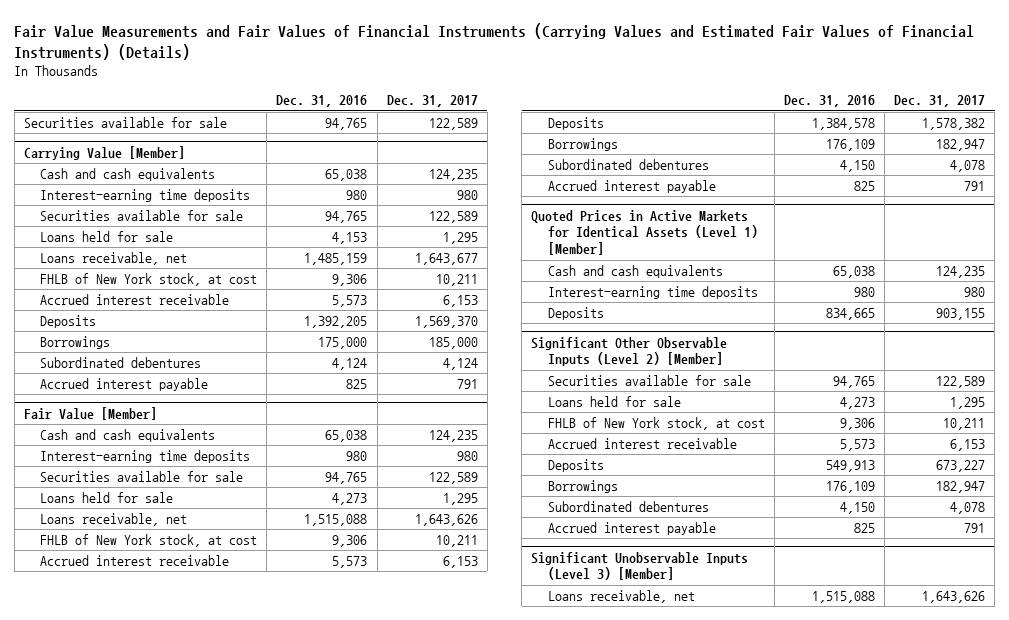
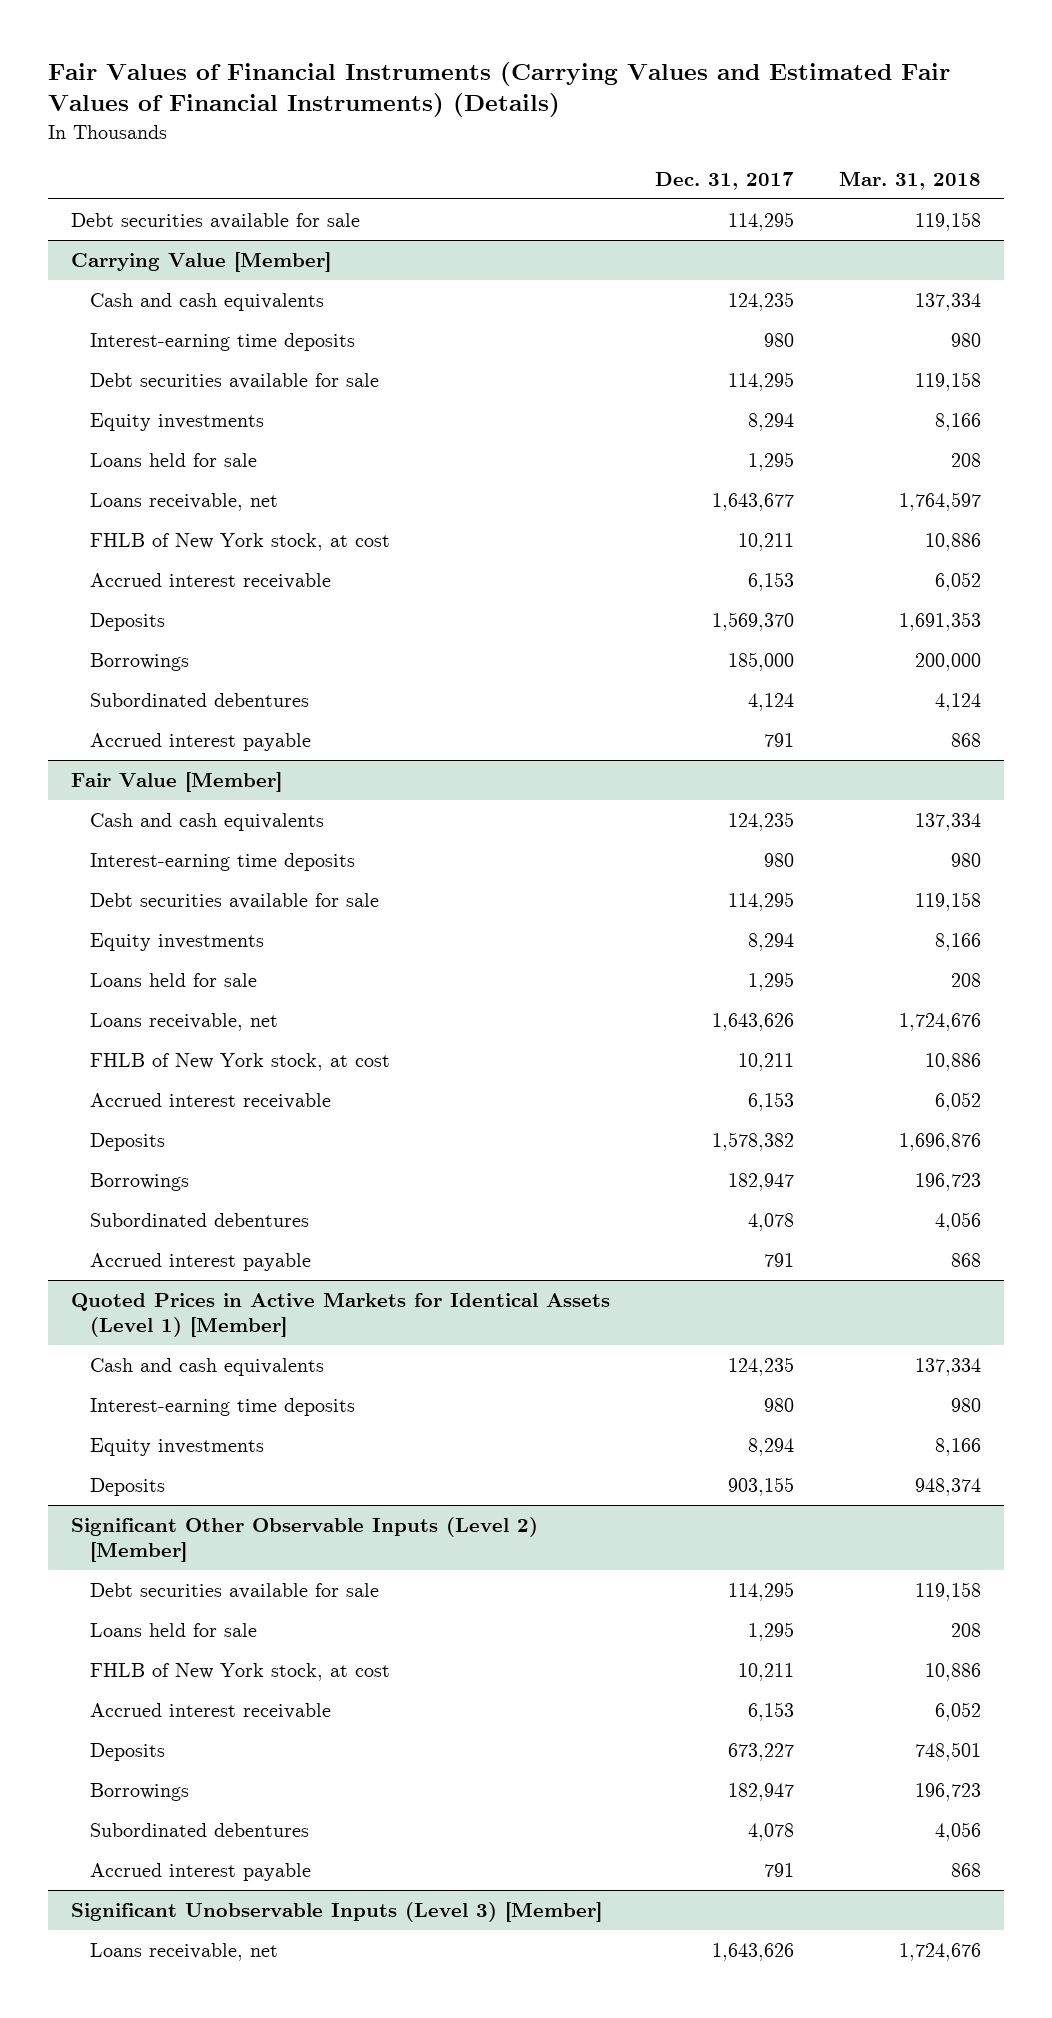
[14,22,975,60] Fair Value Measurements and Fair Values of Financial Instruments (Carrying Values and Estimated Fair Values of Financial Instruments) (Details) -> [48,61,951,118] Fair Values of Financial Instruments (Carrying Values and Estimated Fair Values of Financial Instruments) (Details)
[276,95,368,108] Dec. 31, 2016 -> none
none -> [839,170,982,190] Mar. 31, 2018
[23,117,227,129] Securities available for sale -> [71,212,361,229] Debt securities available for sale
[428,118,478,131] 122,589 -> [728,211,795,231] 114,295
[40,210,244,222] Securities available for sale -> [90,372,380,389] Debt securities available for sale
[428,211,478,224] 122,589 -> [728,371,795,391] 114,295
none -> [90,412,265,431] Equity investments
[40,471,244,483] Securities available for sale -> [90,892,380,909] Debt securities available for sale
[428,472,478,485] 122,589 -> [728,891,795,911] 114,295
none -> [90,932,265,951] Equity investments
none -> [90,1437,265,1456] Equity investments
[547,375,751,387] Securities available for sale -> [90,1582,380,1599] Debt securities available for sale
[936,376,986,389] 122,589 -> [728,1581,795,1601] 114,295

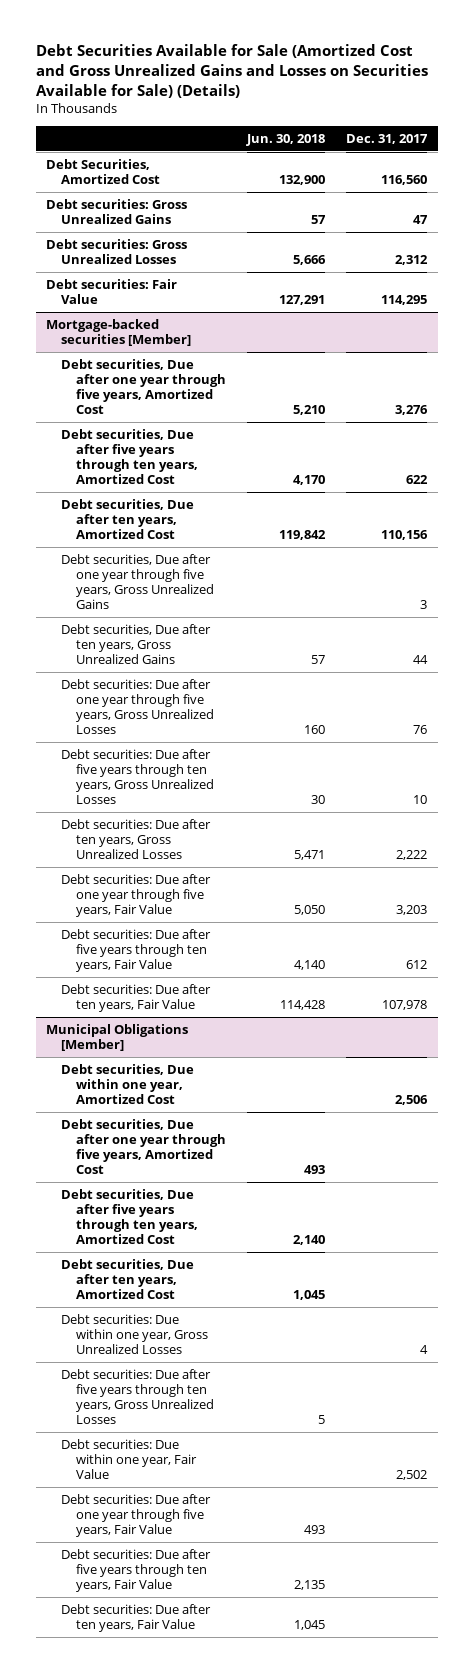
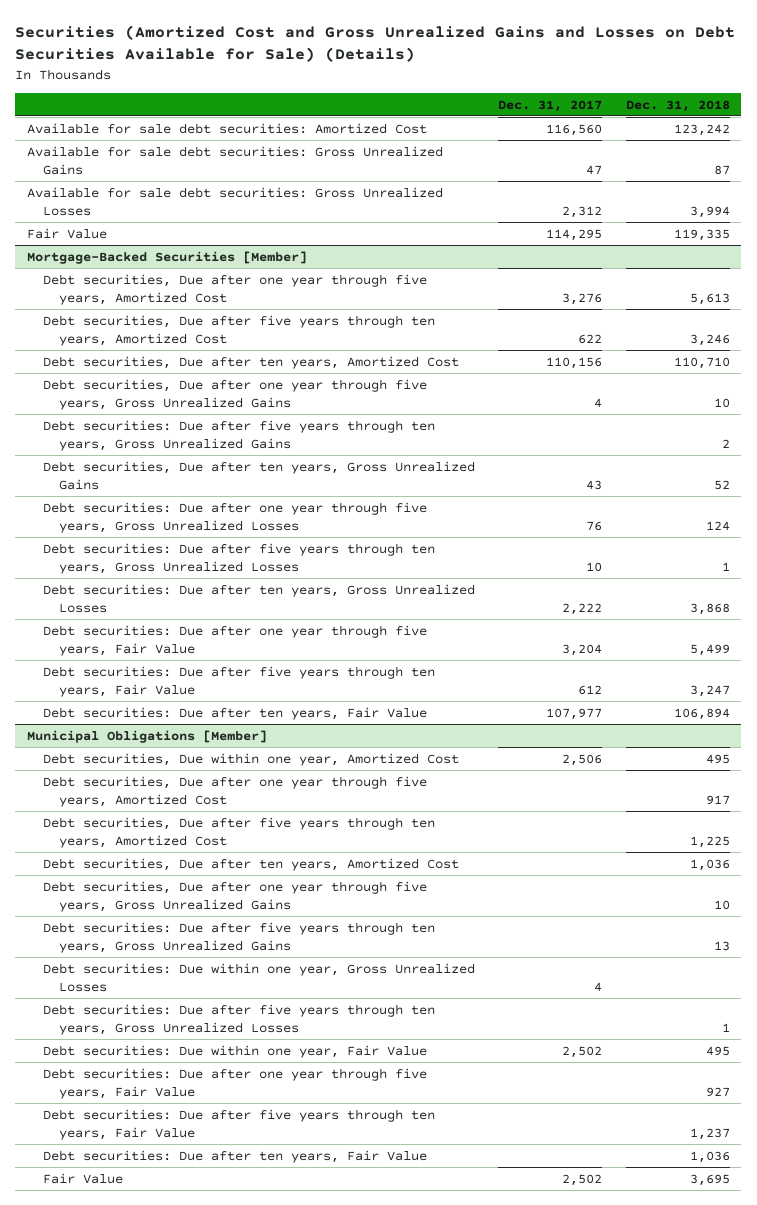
[35,43,428,98] Debt Securities Available for Sale (Amortized Cost and Gross Unrealized Gains and Losses on Securities Available for Sale) (Details) -> [15,25,736,63] Securities (Amortized Cost and Gross Unrealized Gains and Losses on Debt Securities Available for Sale) (Details)
[245,133,325,146] Jun. 30, 2018 -> none
none -> [625,99,730,112] Dec. 31, 2018
[46,158,160,184] Debt Securities, Amortized Cost -> [27,122,428,134] Available for sale debt securities: Amortized Cost
[46,198,188,224] Debt securities: Gross Unrealized Gains -> [27,145,444,175] Available for sale debt securities: Gross Unrealized Gains
[46,238,188,264] Debt securities: Gross Unrealized Losses -> [27,186,444,216] Available for sale debt securities: Gross Unrealized Losses
[46,278,178,304] Debt securities: Fair Value -> [27,227,108,239] Fair Value
[46,318,191,346] Mortgage-backed securities [Member] -> [27,250,308,264] Mortgage-Backed Securities [Member]
[420,599,428,609] 3 -> [594,397,603,408] 4
none -> [42,419,435,451] Debt securities: Due after five years through ten years, Gross Unrealized Gains
[413,654,429,664] 44 -> [586,479,603,490] 43
[396,904,428,915] 3,203 -> [562,643,603,656] 3,204
[382,999,428,1010] 107,978 -> [546,707,603,720] 107,977
none -> [42,880,427,912] Debt securities, Due after one year through five years, Gross Unrealized Gains
none -> [42,921,435,953] Debt securities: Due after five years through ten years, Gross Unrealized Gains
none -> [42,1172,123,1184] Fair Value

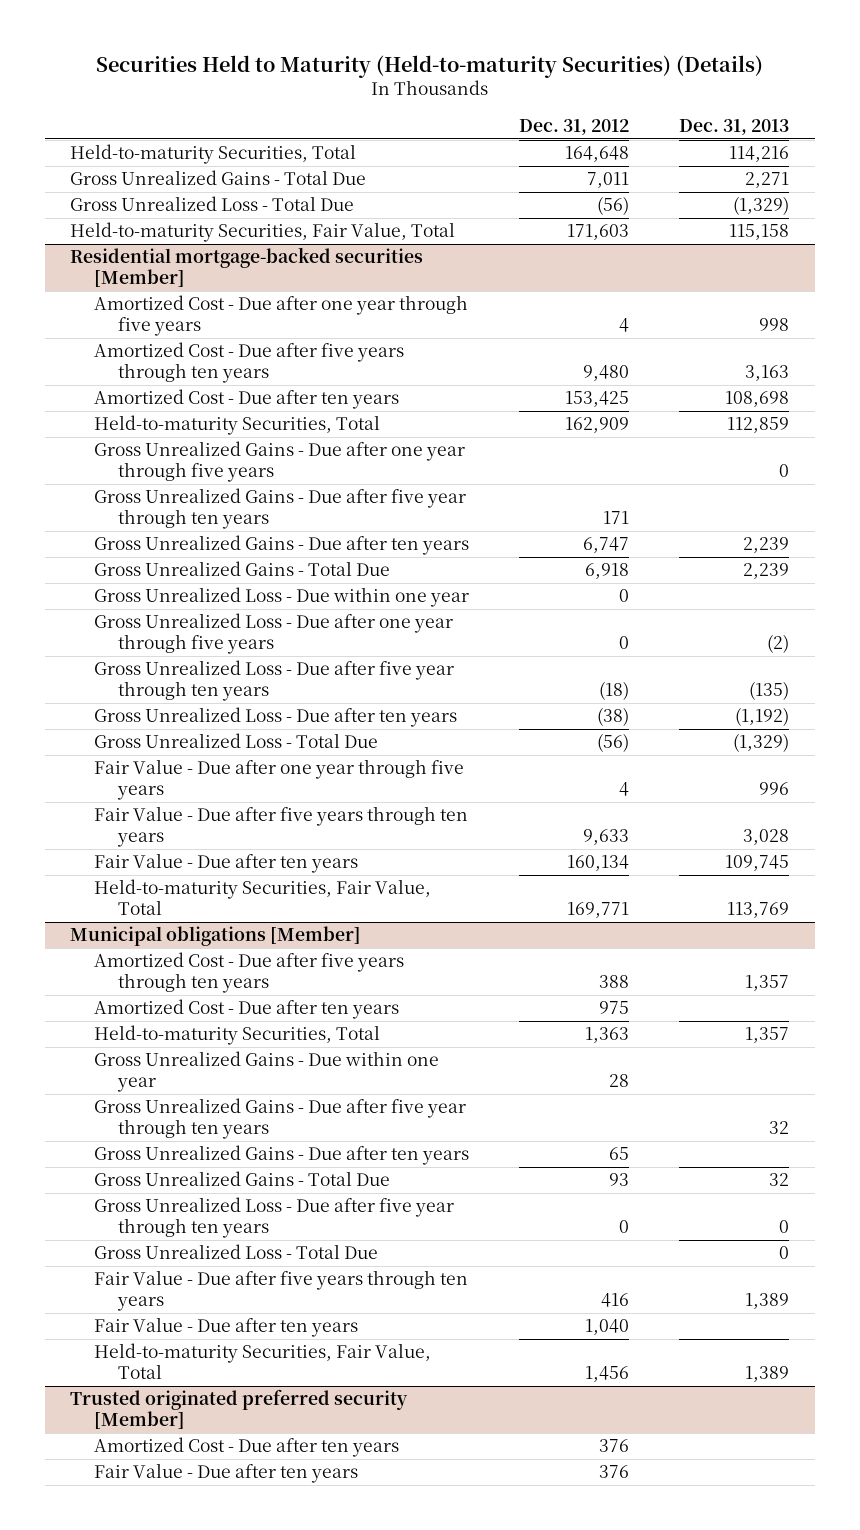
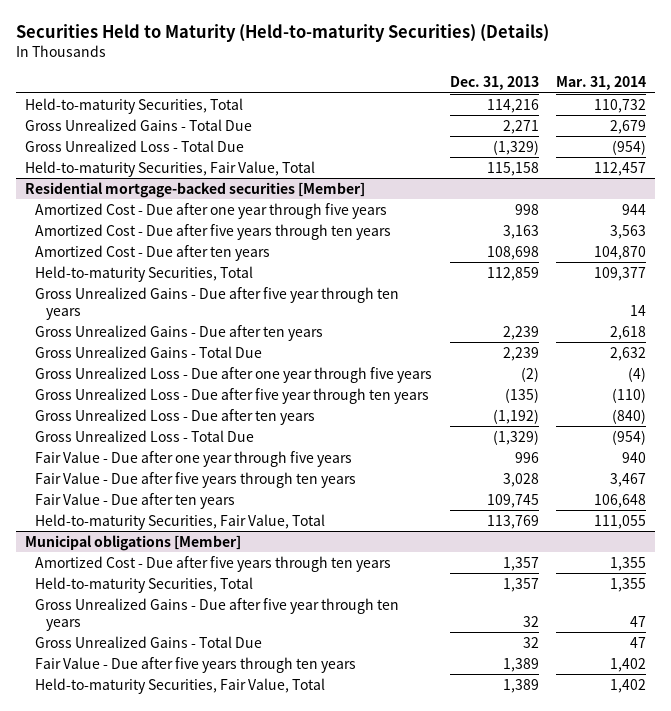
[519,118,630,135] Dec. 31, 2012 -> none
none -> [556,76,647,91] Mar. 31, 2014
[94,441,466,483] Gross Unrealized Gains - Due after one year through five years -> none
[94,587,470,608] Gross Unrealized Loss - Due within one year -> none
[94,999,400,1020] Amortized Cost - Due after ten years -> none
[94,1051,440,1093] Gross Unrealized Gains - Due within one year -> none
[94,1145,470,1166] Gross Unrealized Gains - Due after ten years -> none
[94,1197,455,1239] Gross Unrealized Loss - Due after five year through ten years -> none
[94,1244,379,1260] Gross Unrealized Loss - Total Due -> none
[94,1317,359,1338] Fair Value - Due after ten years -> none
[70,1389,409,1430] Trusted originated preferred security [Member] -> none
[94,1437,400,1458] Amortized Cost - Due after ten years -> none
[94,1463,359,1484] Fair Value - Due after ten years -> none

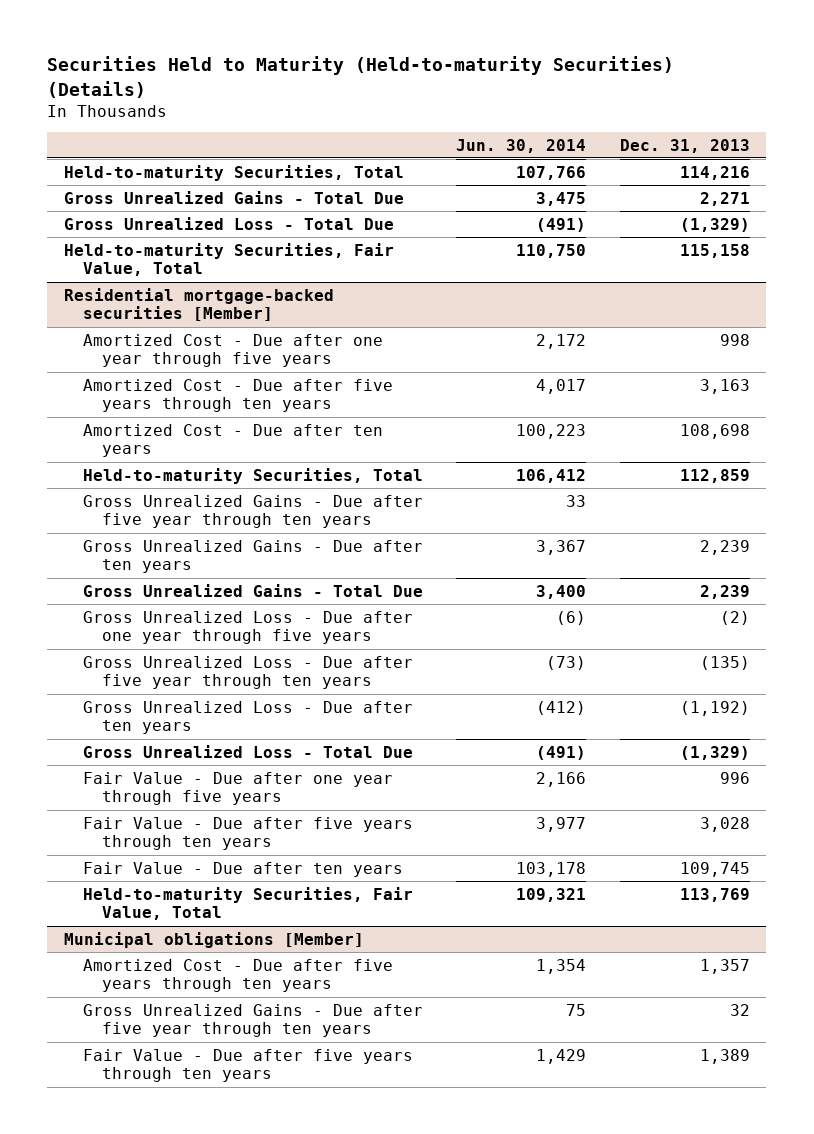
[556,76,647,91] Mar. 31, 2014 -> none
none -> [456,138,587,153] Jun. 30, 2014
[35,576,254,593] Held-to-maturity Securities, Total -> none
[35,635,263,648] Gross Unrealized Gains - Total Due -> none
[35,677,326,694] Held-to-maturity Securities, Fair Value, Total -> none

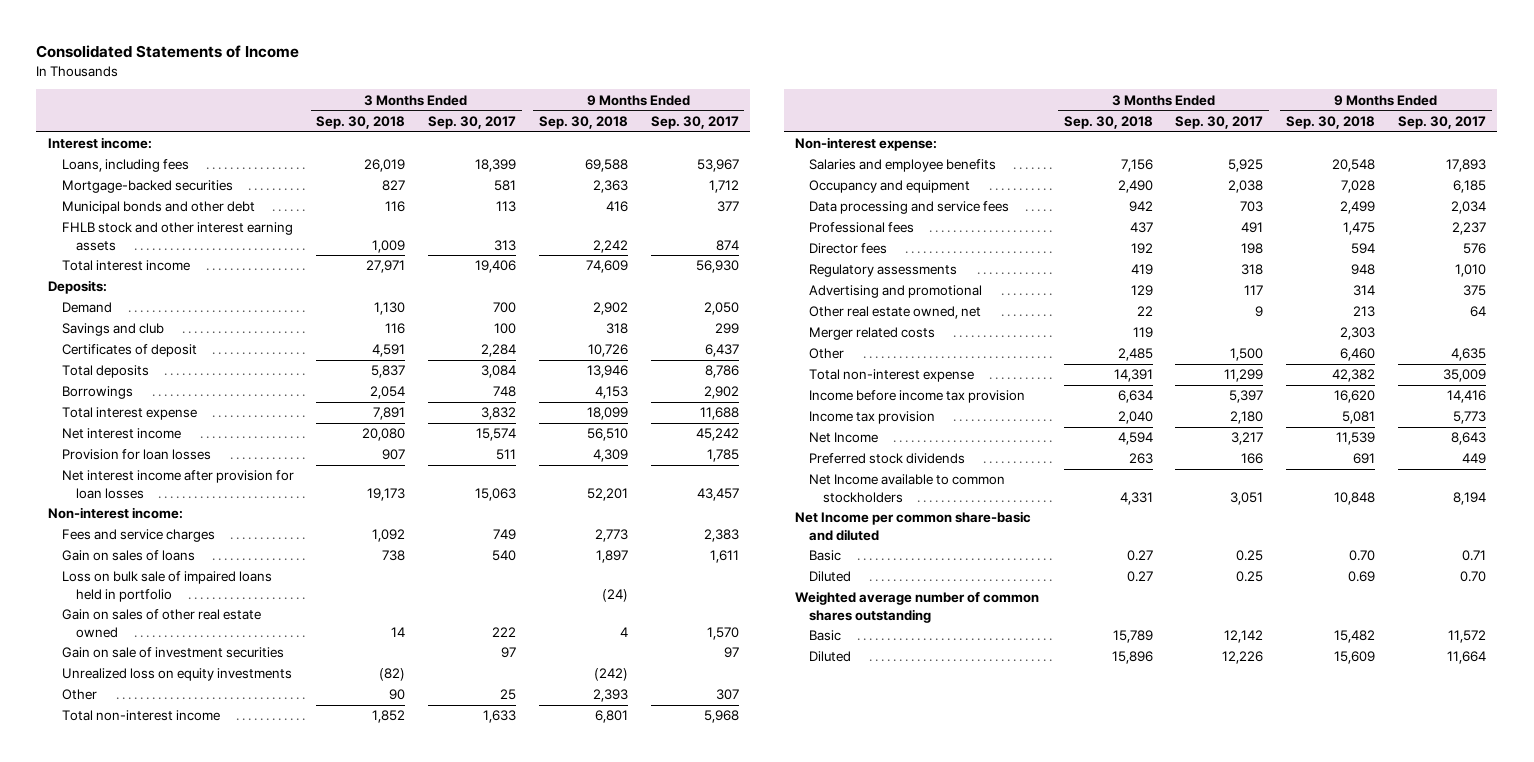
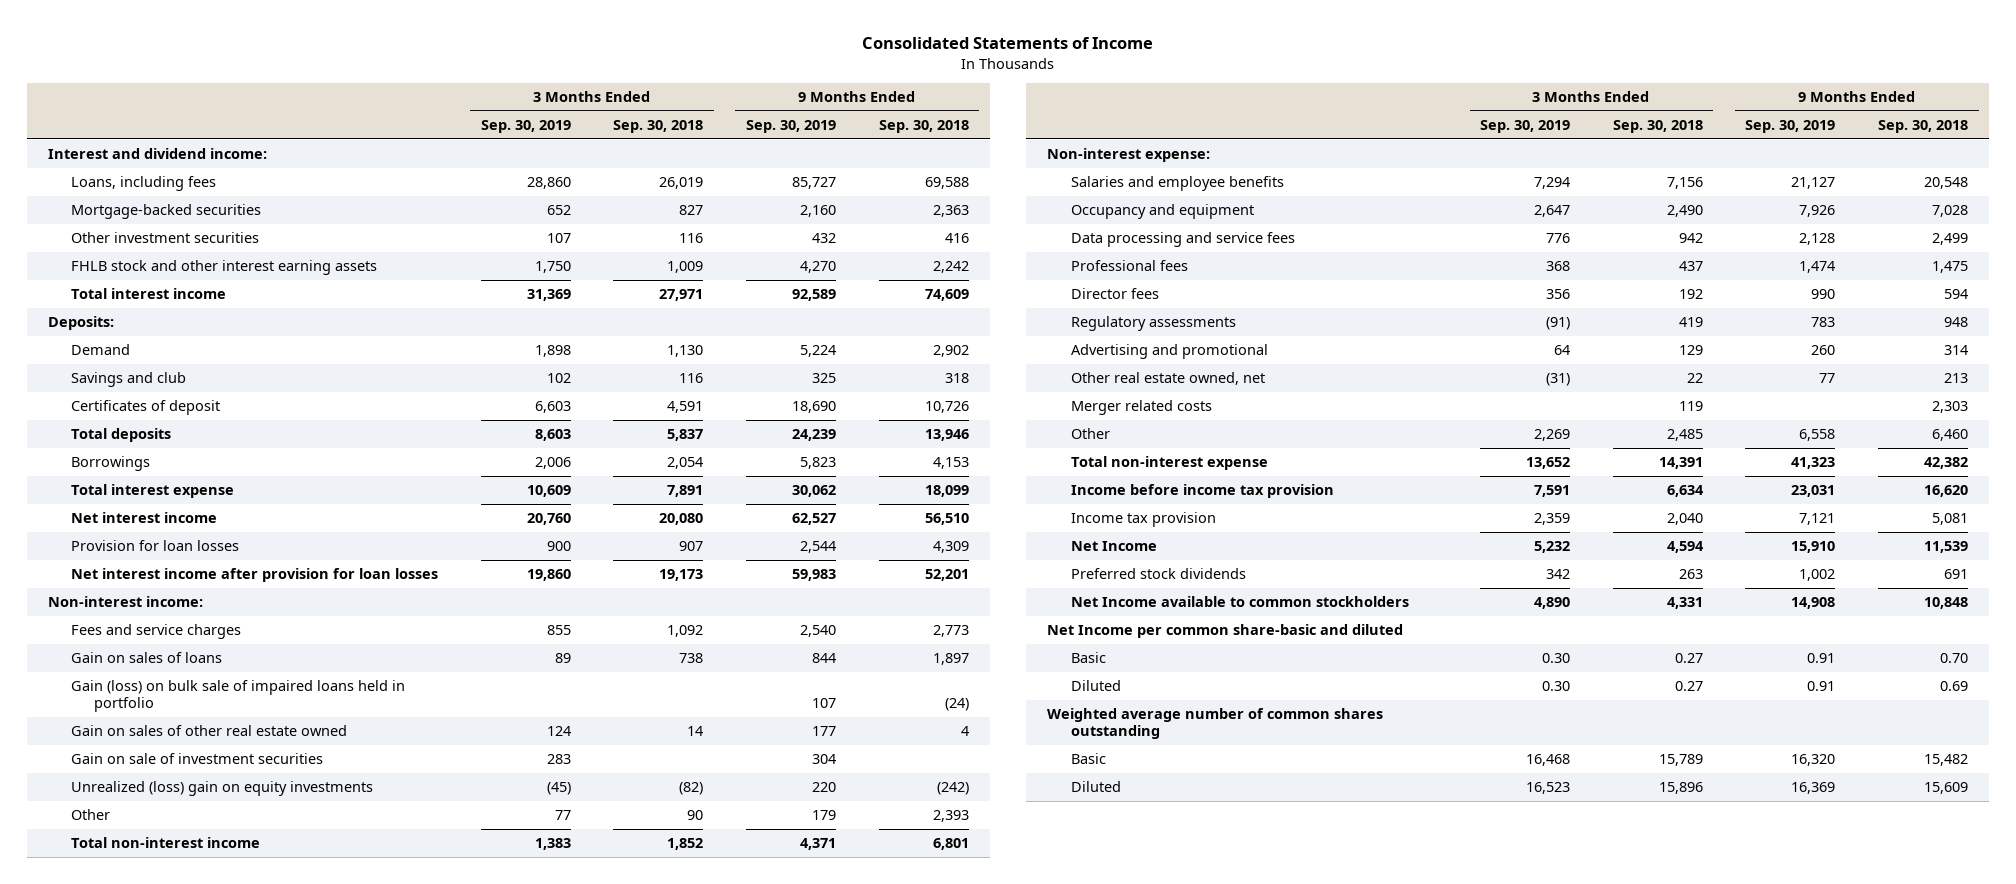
[428,115,517,129] Sep. 30, 2017 -> none
[650,115,739,129] Sep. 30, 2017 -> none
none -> [480,120,571,134] Sep. 30, 2019
none -> [745,120,836,134] Sep. 30, 2019
[47,137,152,150] Interest income: -> [47,148,267,160] Interest and dividend income:
[61,201,255,215] Municipal bonds and other debt -> [70,232,259,244] Other investment securities
[61,571,272,602] Loss on bulk sale of impaired loans held in portfolio -> [70,680,405,713] Gain (loss) on bulk sale of impaired loans held in portfolio
[61,668,292,682] Unrealized loss on equity investments -> [70,781,373,797] Unrealized (loss) gain on equity investments

